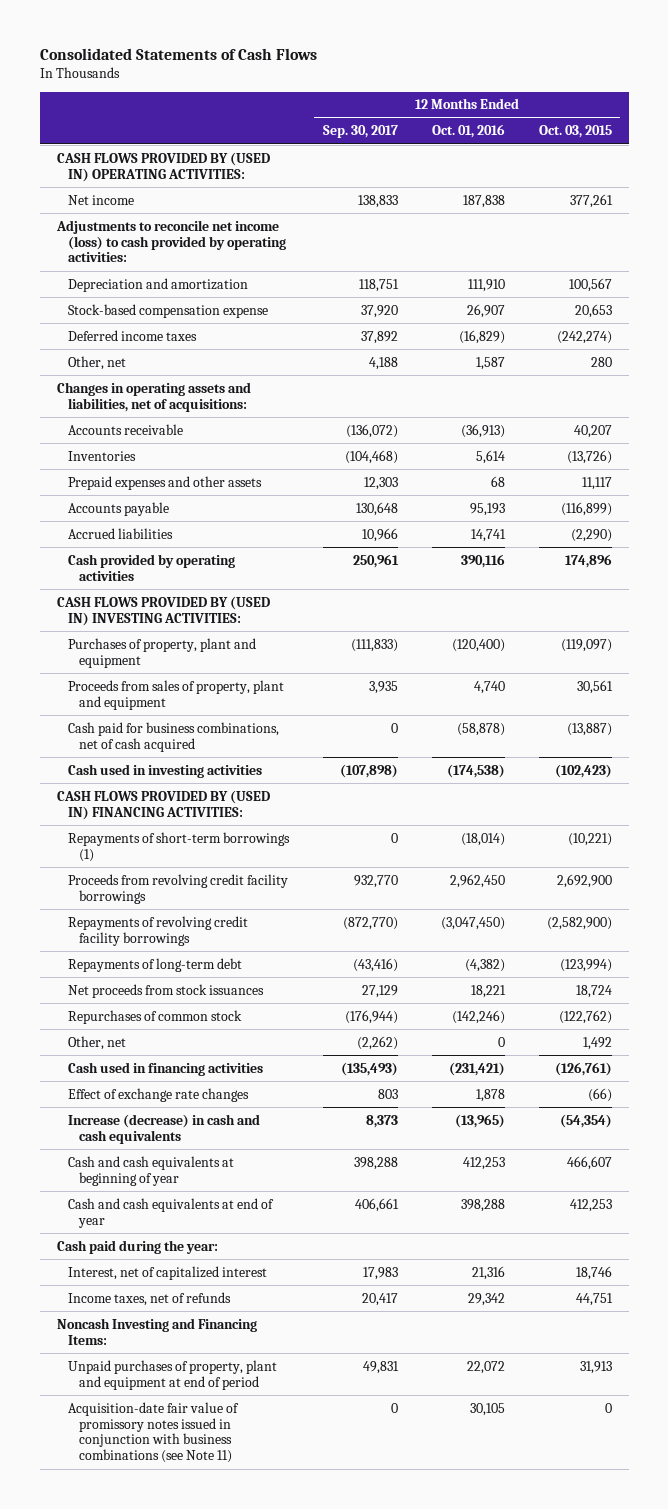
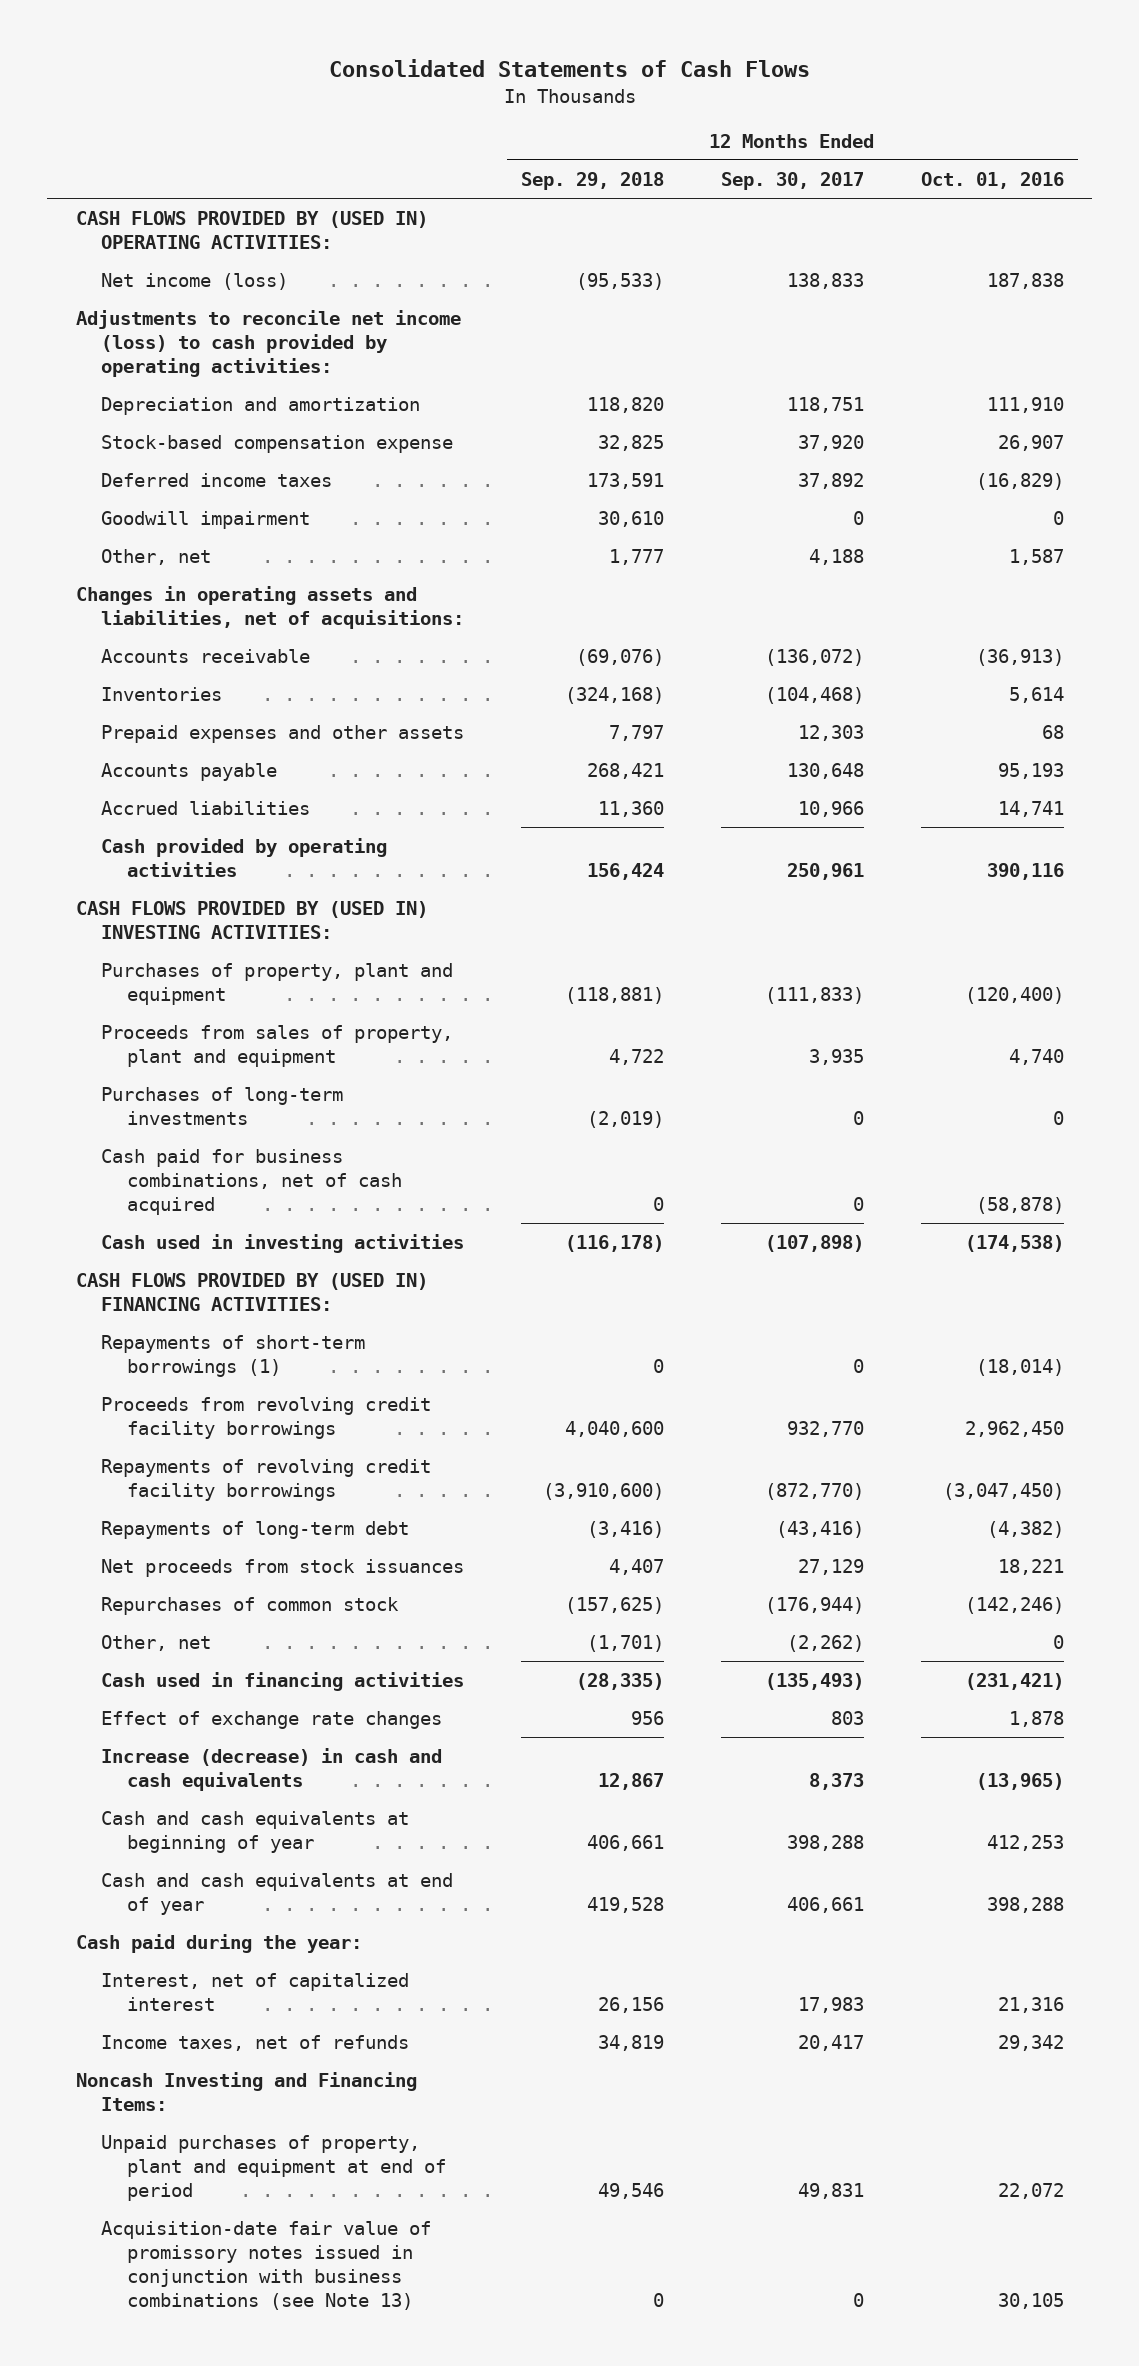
[538,125,612,139] Oct. 03, 2015 -> none
none -> [520,172,664,191] Sep. 29, 2018
[67,194,134,205] Net income -> [101,273,289,291] Net income (loss)
none -> [101,511,311,530] Goodwill impairment
none -> [101,1087,344,1125] Purchases of long-term investments
[67,1401,239,1464] Acquisition-date fair value of promissory notes issued in conjunction with business combinations (see Note 11) -> [101,2221,432,2310] Acquisition-date fair value of promissory notes issued in conjunction with business combinations (see Note 13)

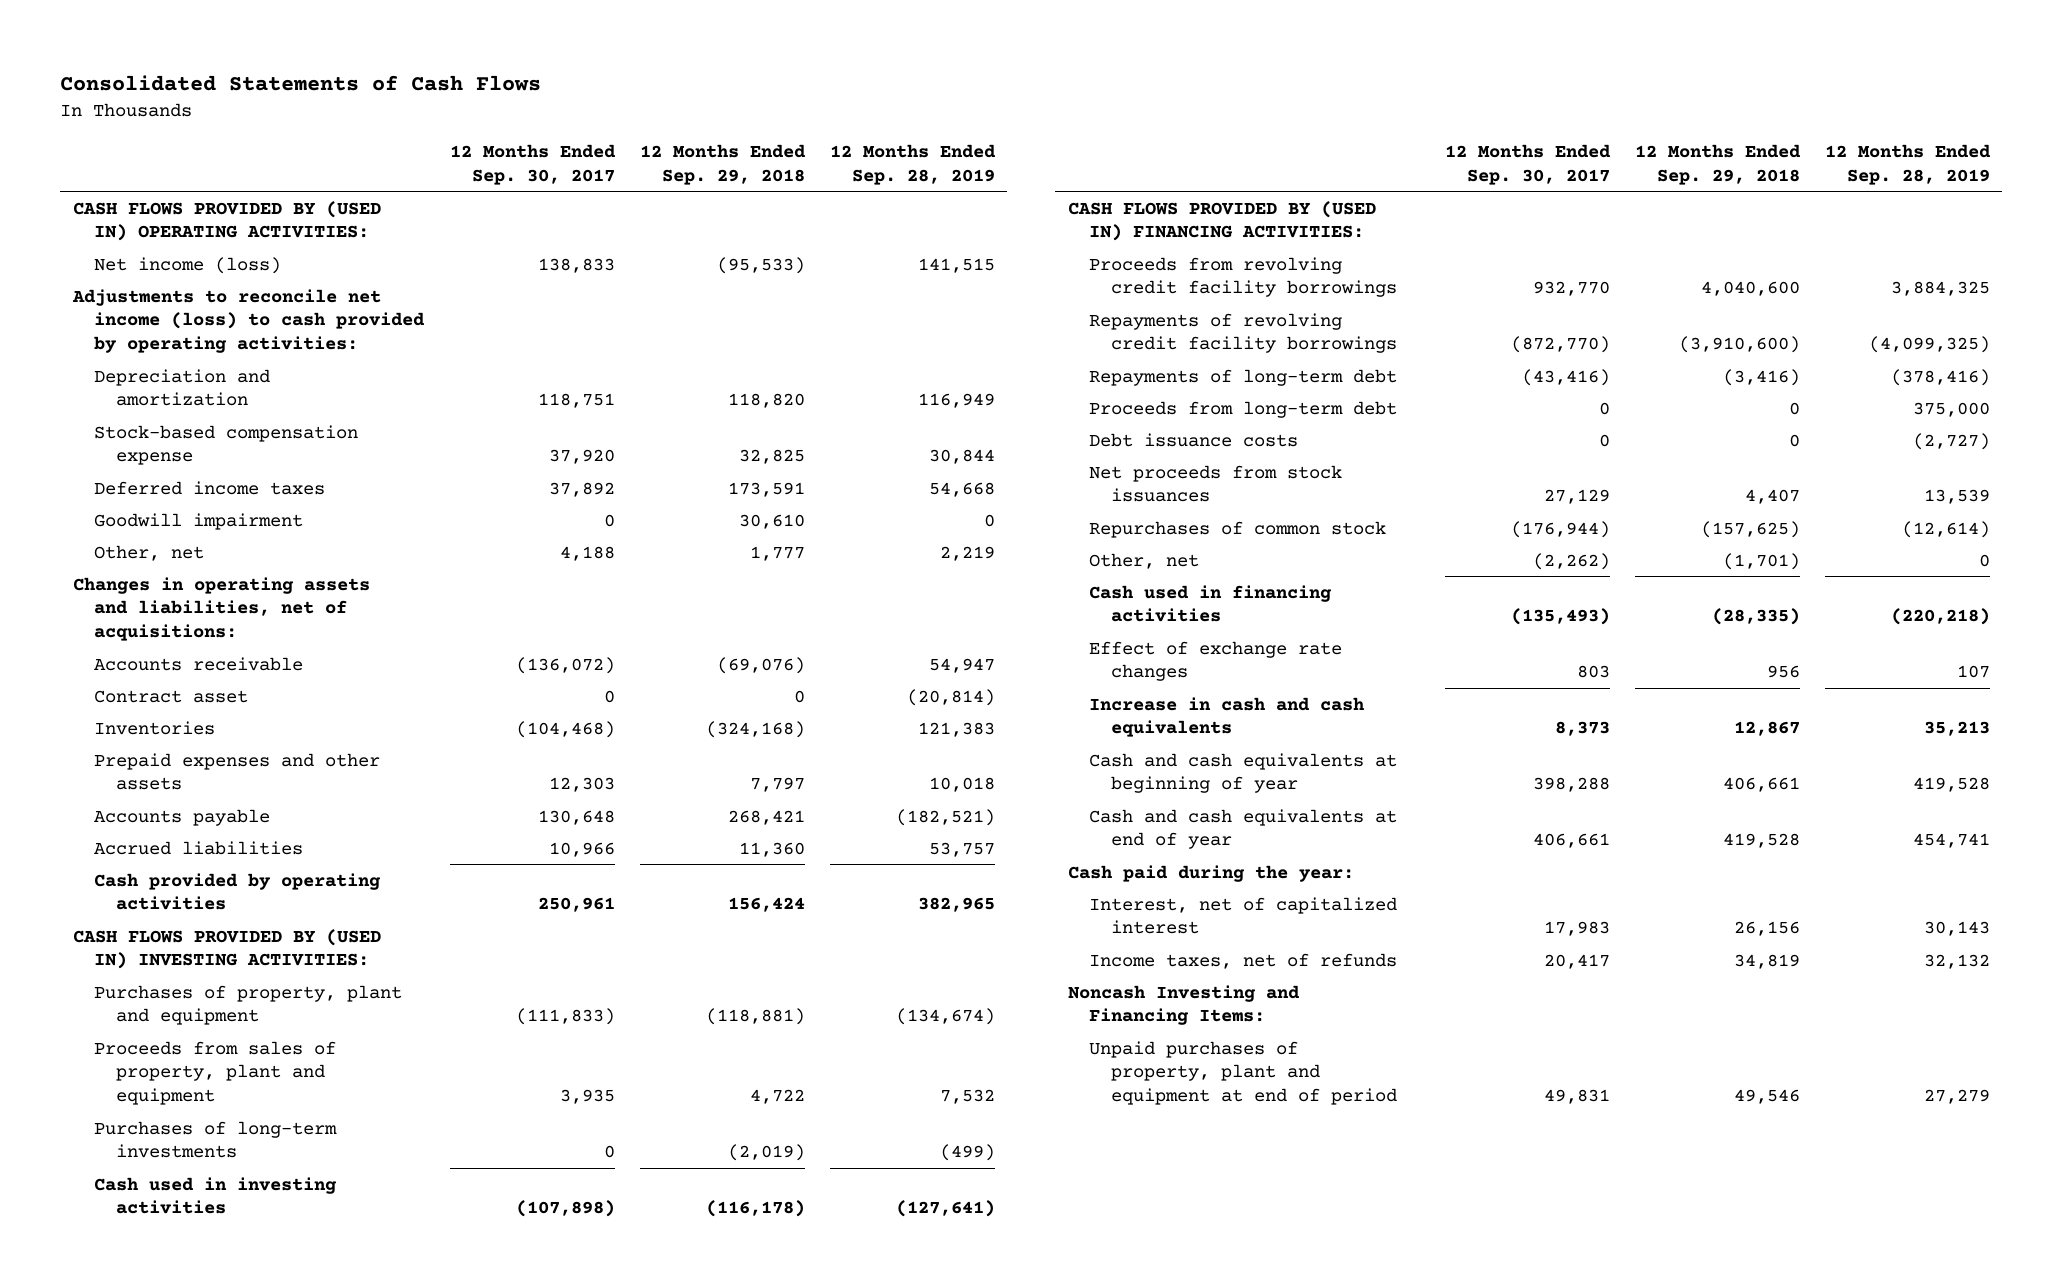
[920,172,1064,190] Oct. 01, 2016 -> none
none -> [829,144,996,185] 12 Months Ended Sep. 28, 2019
none -> [94,689,249,703] Contract asset
[101,1149,402,1215] Cash paid for business combinations, net of cash acquired -> none
[101,1335,366,1377] Repayments of short-term borrowings (1) -> none
none -> [1089,400,1398,418] Proceeds from long-term debt
none -> [1089,432,1299,447] Debt issuance costs
[101,1748,443,1791] Increase (decrease) in cash and cash equivalents -> [1089,696,1366,738] Increase in cash and cash equivalents
[101,2221,432,2310] Acquisition-date fair value of promissory notes issued in conjunction with business combinations (see Note 13) -> none

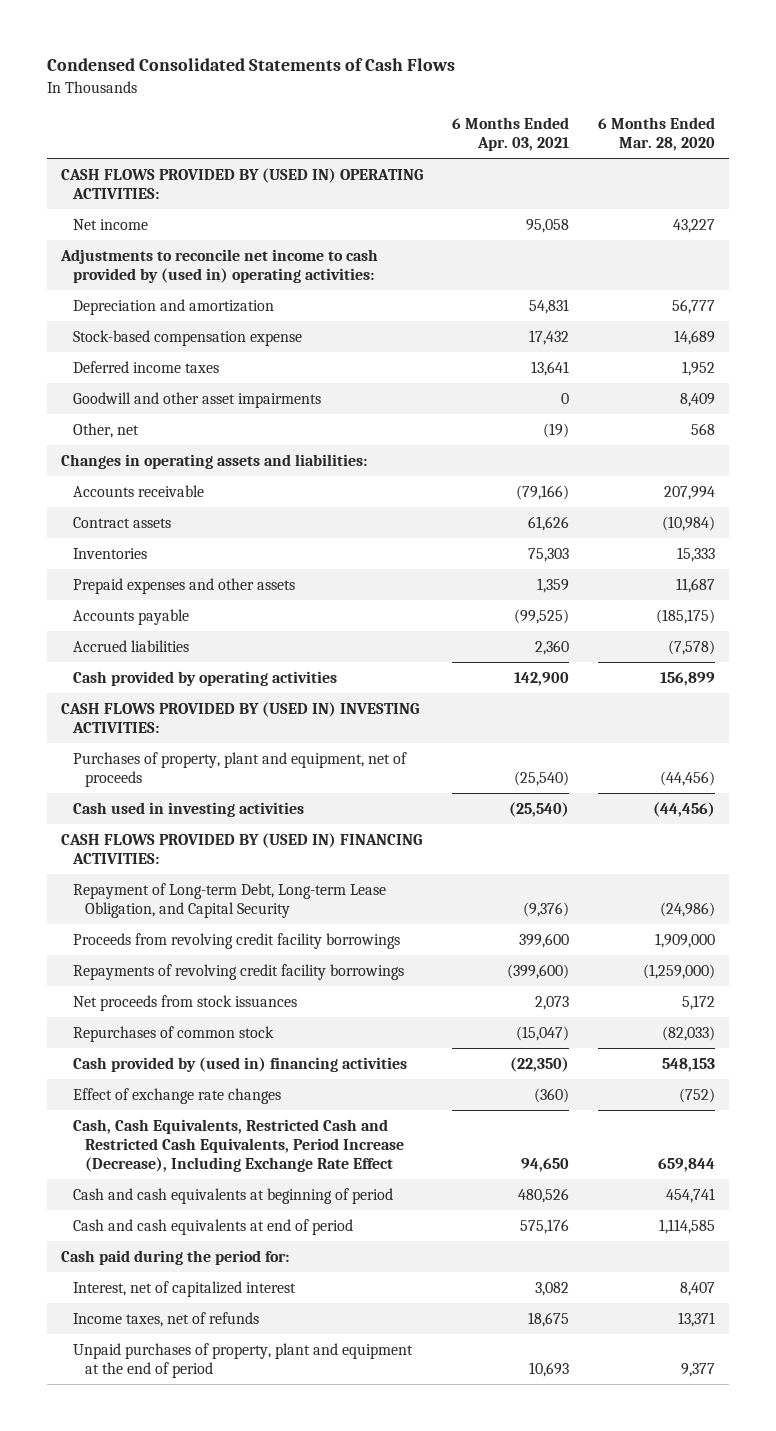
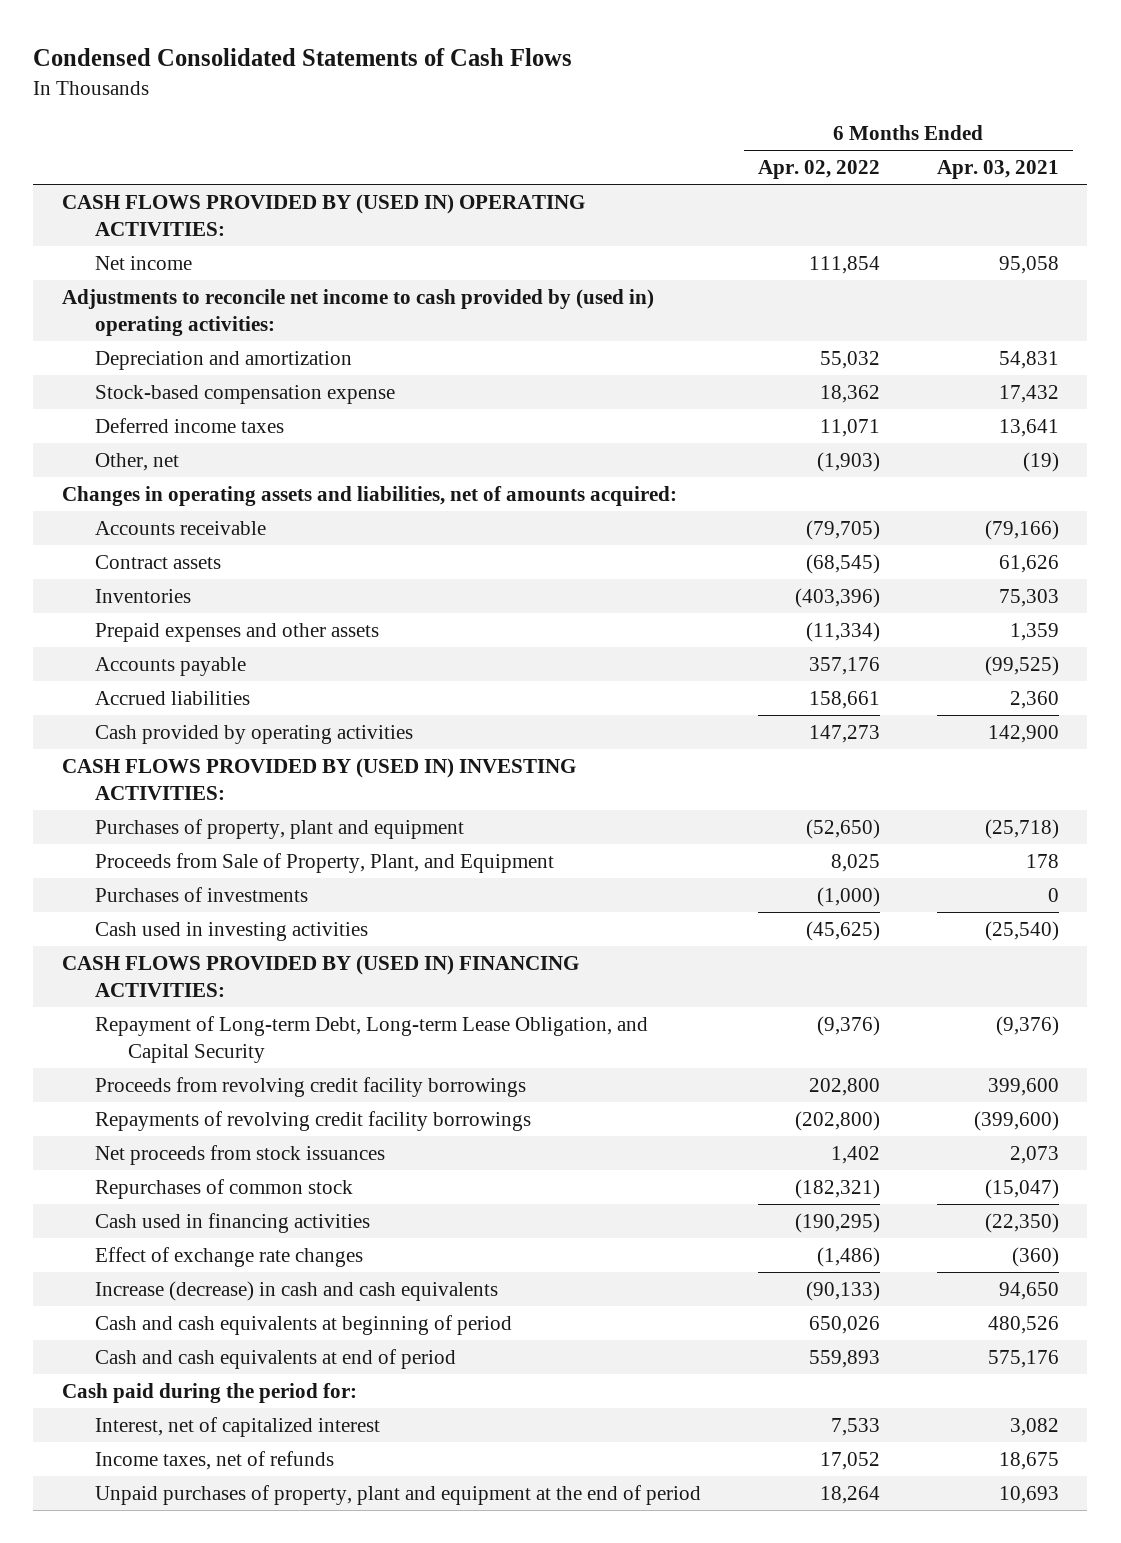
[597,117,715,152] 6 Months Ended Mar. 28, 2020 -> none
none -> [757,160,880,180] Apr. 02, 2022
[73,391,322,408] Goodwill and other asset impairments -> none
[61,453,368,469] Changes in operating assets and liabilities: -> [61,485,677,506] Changes in operating assets and liabilities, net of amounts acquired:
[73,751,408,787] Purchases of property, plant and equipment, net of proceeds -> [94,818,464,839] Purchases of property, plant and equipment
[513,770,569,786] (25,540) -> [984,818,1059,839] (25,718)
none -> [94,852,554,873] Proceeds from Sale of Property, Plant, and Equipment
none -> [94,886,308,902] Purchases of investments
[73,1056,408,1072] Cash provided by (used in) financing activities -> [94,1212,370,1233] Cash used in financing activities
[73,1118,405,1173] Cash, Cash Equivalents, Restricted Cash and Restricted Cash Equivalents, Period Increase (Decrease), Including Exchange Rate Effect -> [94,1280,498,1301] Increase (decrease) in cash and cash equivalents

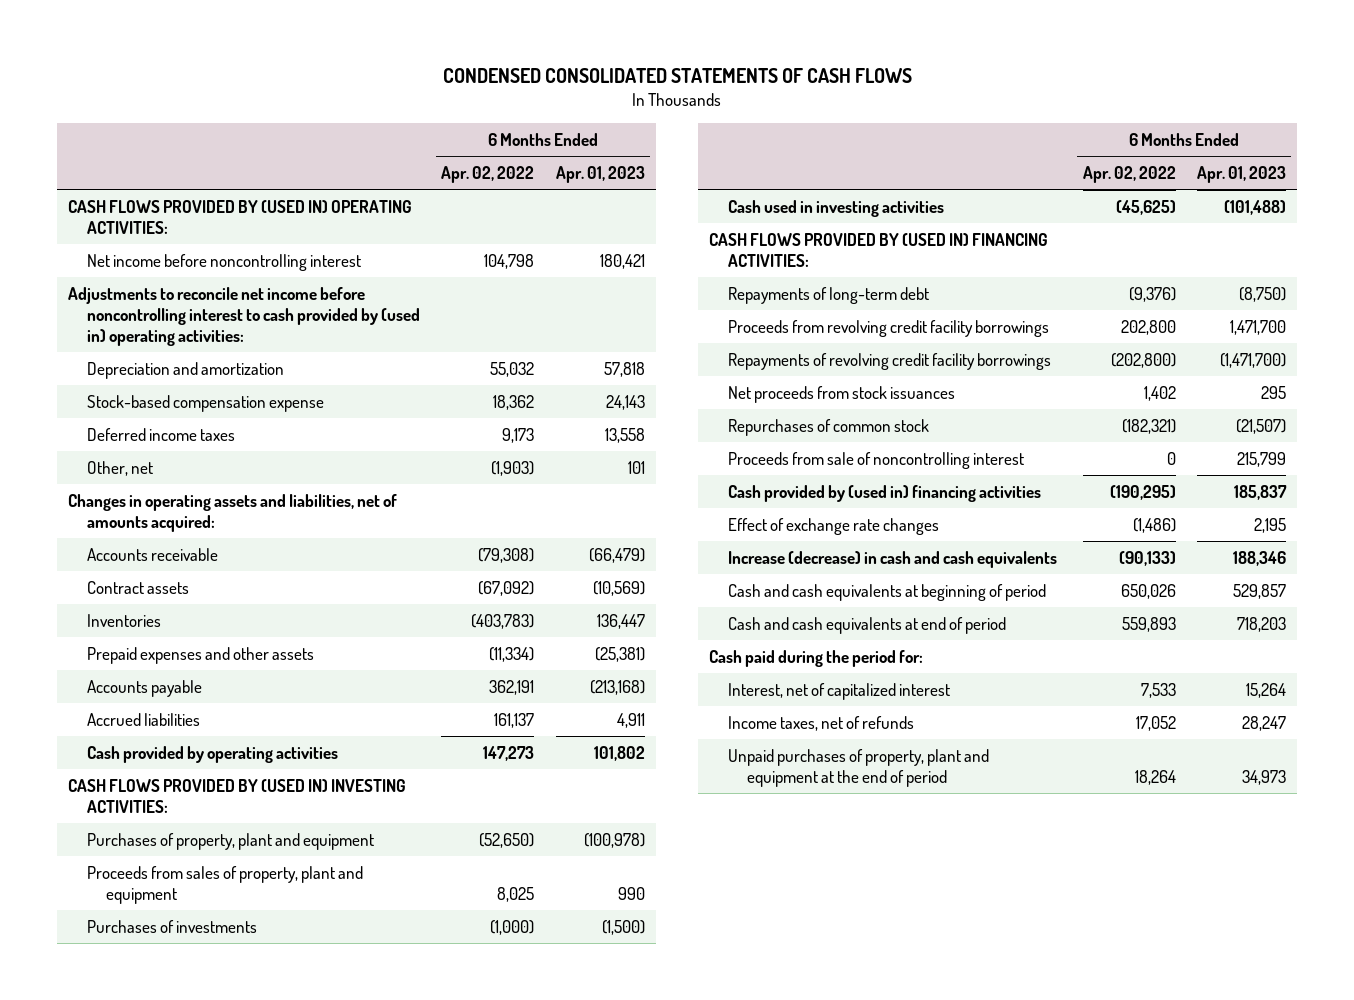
[33,48,573,67] Condensed Consolidated Statements of Cash Flows -> [442,68,912,84] CONDENSED CONSOLIDATED STATEMENTS OF CASH FLOWS
[936,160,1059,180] Apr. 03, 2021 -> none
none -> [555,165,645,183] Apr. 01, 2023
[94,255,192,270] Net income -> none
none -> [86,253,361,271] Net income before noncontrolling interest
[61,288,654,337] Adjustments to reconcile net income to cash provided by (used in) operating activities: -> [67,286,420,346] Adjustments to reconcile net income before noncontrolling interest to cash provided by (used in) operating activities:
[819,418,880,437] 11,071 -> [502,427,535,443] 9,173
[805,519,880,540] (79,705) -> [478,547,535,563] (79,308)
[805,553,880,574] (68,545) -> [478,580,535,596] (67,092)
[794,587,880,608] (403,396) -> [471,613,535,629] (403,783)
[808,656,880,675] 357,176 -> [489,679,535,695] 362,191
[808,690,880,709] 158,661 -> [494,712,535,728] 161,137
[94,852,554,873] Proceeds from Sale of Property, Plant, and Equipment -> [86,865,363,904] Proceeds from sales of property, plant and equipment
[94,1015,648,1064] Repayment of Long-term Debt, Long-term Lease Obligation, and Capital Security -> [728,286,930,304] Repayments of long-term debt
none -> [728,451,1025,469] Proceeds from sale of noncontrolling interest
[94,1212,370,1233] Cash used in financing activities -> [728,484,1042,502] Cash provided by (used in) financing activities

